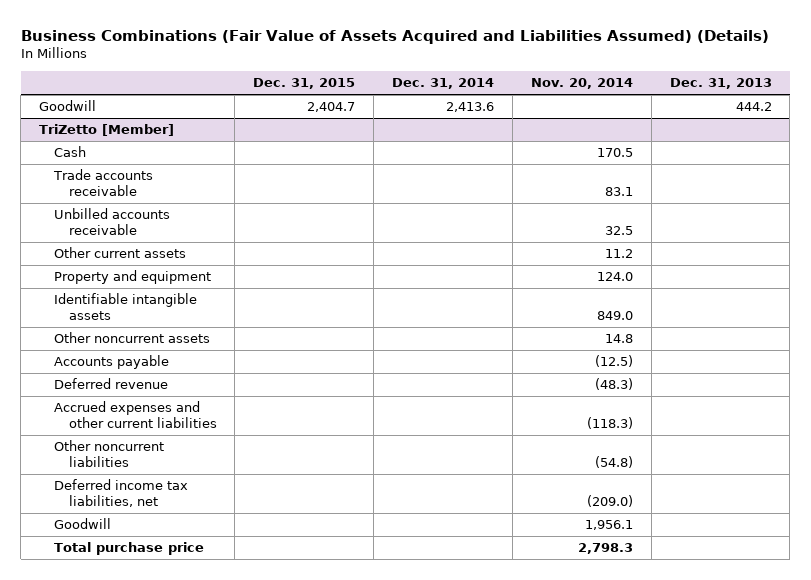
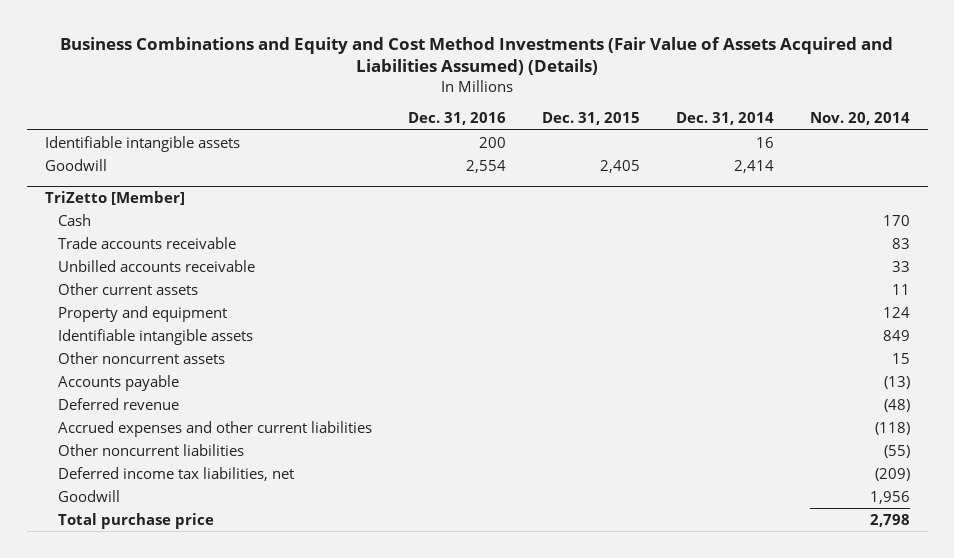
[20,29,769,44] Business Combinations (Fair Value of Assets Acquired and Liabilities Assumed) (Details) -> [60,36,894,76] Business Combinations and Equity and Cost Method Investments (Fair Value of Assets Acquired and Liabilities Assumed) (Details)
[669,78,772,90] Dec. 31, 2013 -> none
none -> [407,112,506,126] Dec. 31, 2016
none -> [44,135,240,152] Identifiable intangible assets
[307,102,356,113] 2,404.7 -> [599,159,640,173] 2,405
[446,102,495,113] 2,413.6 -> [733,159,774,173] 2,414
[596,148,633,158] 170.5 -> [882,214,910,226] 170
[604,187,633,197] 83.1 -> [891,237,910,249] 83
[604,226,633,236] 32.5 -> [891,260,910,272] 33
[604,249,633,259] 11.2 -> [891,283,910,295] 11
[596,272,633,282] 124.0 -> [882,306,910,318] 124
[596,311,633,321] 849.0 -> [882,329,910,341] 849
[604,334,633,344] 14.8 -> [891,352,910,364] 15
[594,355,633,368] (12.5) -> [883,375,910,389] (13)
[594,378,633,391] (48.3) -> [883,398,910,412] (48)
[586,417,633,430] (118.3) -> [874,421,910,435] (118)
[594,456,633,469] (54.8) -> [883,444,910,458] (55)
[586,495,633,508] (209.0) -> [874,467,910,481] (209)
[584,520,633,531] 1,956.1 -> [869,490,910,504] 1,956
[577,543,633,555] 2,798.3 -> [869,513,910,527] 2,798

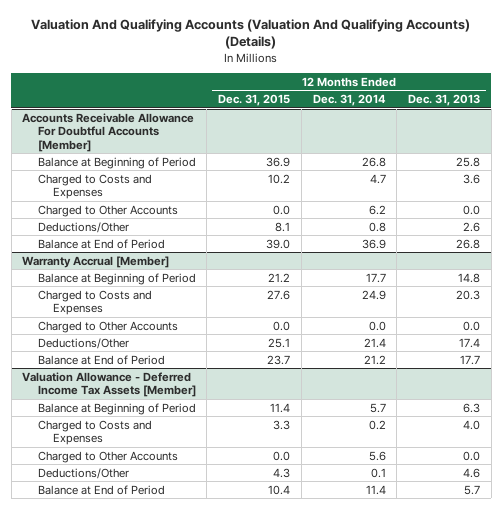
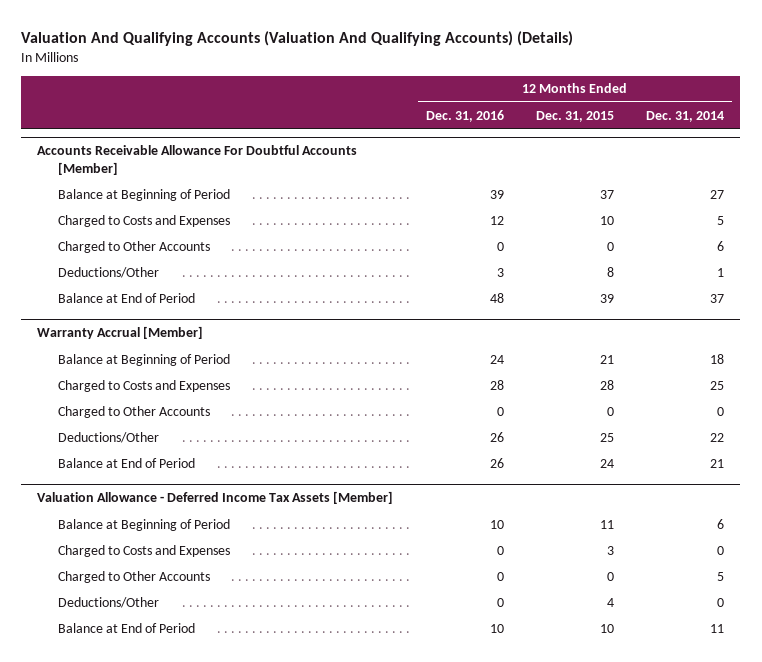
[408,94,481,107] Dec. 31, 2013 -> none
none -> [425,109,504,122] Dec. 31, 2016
[266,156,291,167] 36.9 -> [599,189,614,199] 37
[361,156,386,167] 26.8 -> [710,189,725,199] 27
[268,173,291,184] 10.2 -> [599,215,614,225] 10
[369,173,386,184] 4.7 -> [717,215,725,225] 5
[273,204,291,215] 0.0 -> [606,241,614,251] 0
[368,204,386,215] 6.2 -> [717,240,725,251] 6
[275,221,291,232] 8.1 -> [606,266,614,277] 8
[368,221,386,232] 0.8 -> [717,267,725,277] 1
[266,238,291,249] 39.0 -> [599,293,614,303] 39
[361,238,386,249] 36.9 -> [710,293,725,303] 37
[268,272,291,283] 21.2 -> [599,354,614,364] 21
[365,272,386,283] 17.7 -> [710,353,725,364] 18
[267,289,291,300] 27.6 -> [599,379,614,390] 28
[361,289,386,300] 24.9 -> [710,380,725,390] 25
[273,320,291,331] 0.0 -> [606,406,614,416] 0
[368,320,386,331] 0.0 -> [717,406,725,416] 0
[268,337,291,348] 25.1 -> [599,432,614,442] 25
[363,337,386,348] 21.4 -> [710,432,725,442] 22
[267,354,291,365] 23.7 -> [599,458,614,468] 24
[363,354,386,365] 21.2 -> [710,458,725,468] 21
[270,402,291,413] 11.4 -> [599,519,614,529] 11
[369,402,386,413] 5.7 -> [717,518,725,529] 6
[273,419,291,430] 3.3 -> [606,545,614,555] 3
[368,419,386,430] 0.2 -> [717,545,725,555] 0
[273,450,291,461] 0.0 -> [606,571,614,581] 0
[368,450,386,461] 5.6 -> [717,571,725,581] 5
[273,467,291,478] 4.3 -> [606,597,614,607] 4
[370,467,386,478] 0.1 -> [717,597,725,607] 0
[268,484,291,495] 10.4 -> [599,623,614,633] 10
[365,484,386,495] 11.4 -> [710,623,725,633] 11

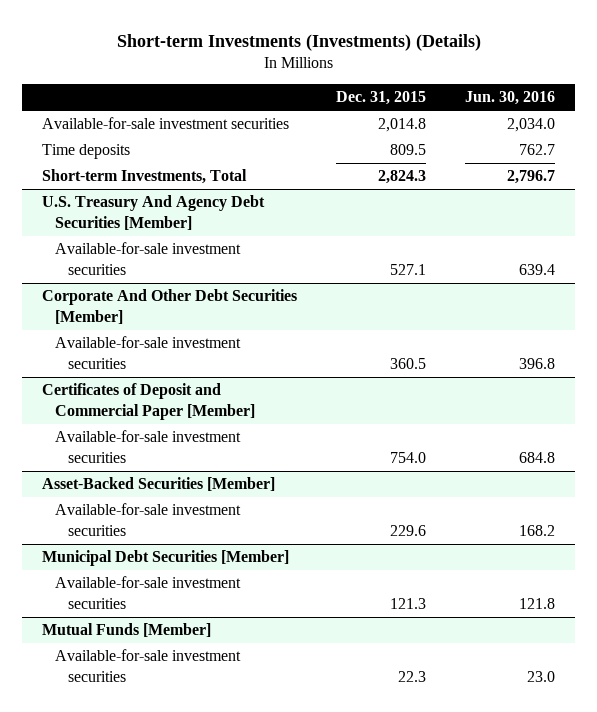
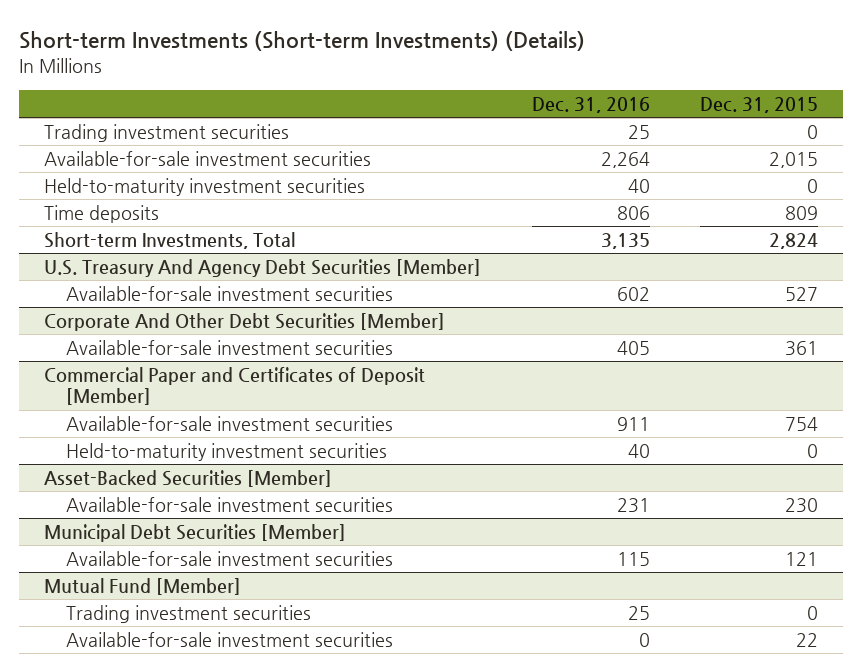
[116,33,481,51] Short-term Investments (Investments) (Details) -> [18,31,585,52] Short-term Investments (Short-term Investments) (Details)
[465,91,556,106] Jun. 30, 2016 -> none
none -> [531,96,650,113] Dec. 31, 2016
none -> [44,124,290,143] Trading investment securities
[378,118,427,133] 2,014.8 -> [769,152,819,169] 2,015
none -> [44,178,366,197] Held-to-maturity investment securities
[390,144,427,156] 809.5 -> [785,206,819,221] 809
[378,170,427,185] 2,824.3 -> [769,233,819,250] 2,824
[390,263,427,275] 527.1 -> [785,287,819,302] 527
[390,357,427,369] 360.5 -> [785,341,819,357] 361
[41,383,255,420] Certificates of Deposit and Commercial Paper [Member] -> [44,367,426,406] Commercial Paper and Certificates of Deposit [Member]
[390,451,427,463] 754.0 -> [785,417,819,432] 754
none -> [66,443,388,462] Held-to-maturity investment securities
[390,524,427,536] 229.6 -> [785,498,819,514] 230
[390,597,427,609] 121.3 -> [785,552,819,567] 121
[41,623,211,638] Mutual Funds [Member] -> [44,578,242,596] Mutual Fund [Member]
none -> [66,605,312,624] Trading investment securities
[398,670,427,682] 22.3 -> [796,633,819,648] 22

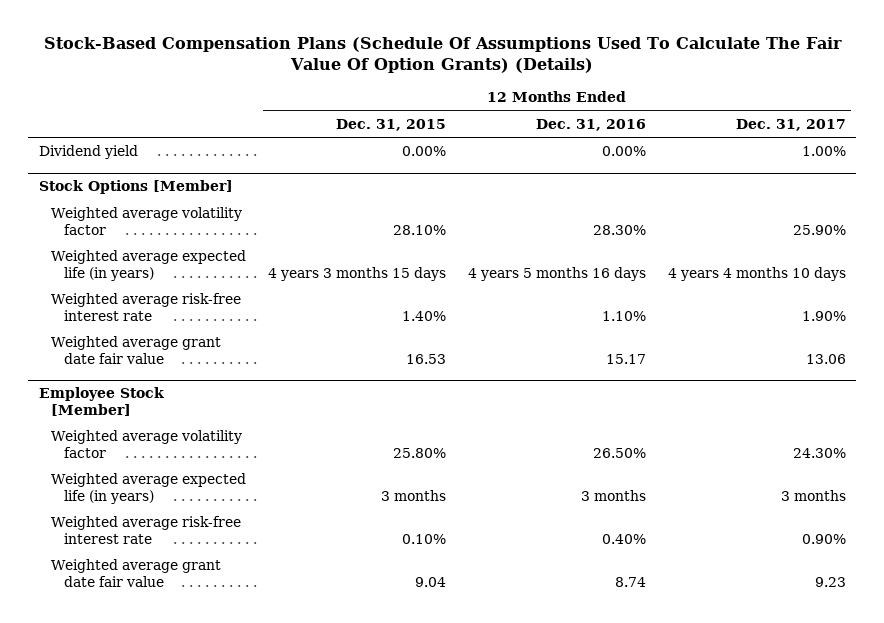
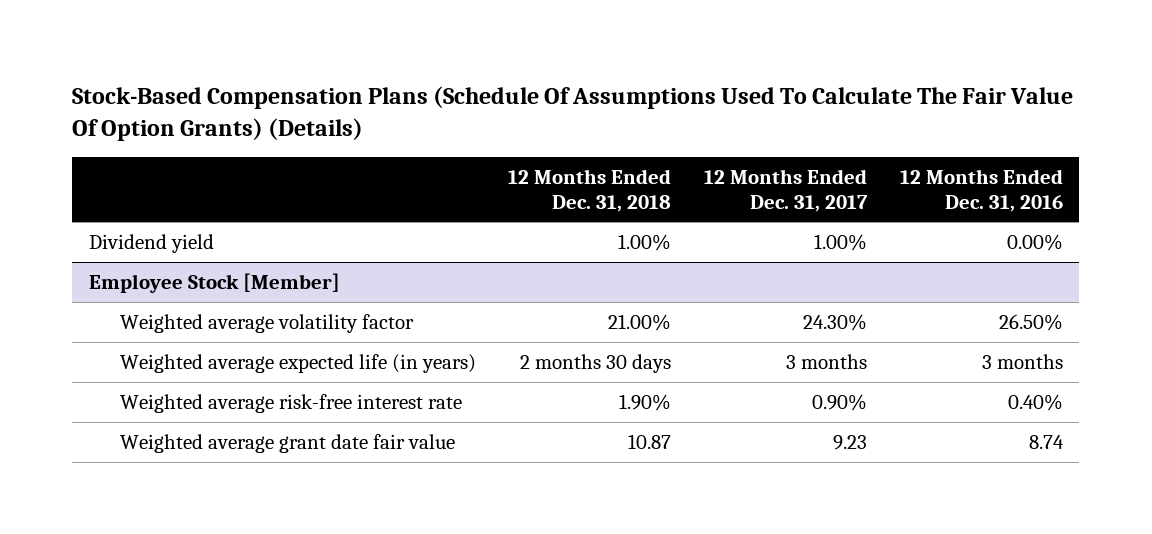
[335,118,446,131] Dec. 31, 2015 -> none
none -> [508,168,672,212] 12 Months Ended Dec. 31, 2018
[38,180,233,195] Stock Options [Member] -> none
[51,207,243,235] Weighted average volatility factor -> none
[51,250,247,281] Weighted average expected life (in years) -> none
[51,293,242,321] Weighted average risk-free interest rate -> none
[51,336,222,364] Weighted average grant date fair value -> none

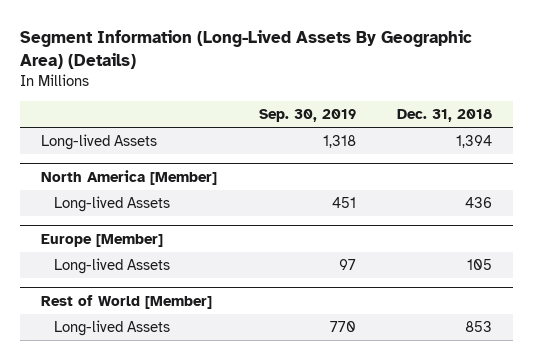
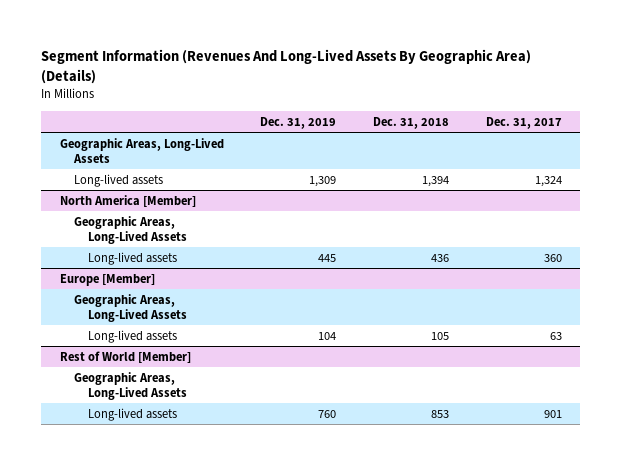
[20,30,473,70] Segment Information (Long-Lived Assets By Geographic Area) (Details) -> [41,49,532,84] Segment Information (Revenues And Long-Lived Assets By Geographic Area) (Details)
[258,109,356,123] Sep. 30, 2019 -> none
none -> [260,116,337,129] Dec. 31, 2019
none -> [485,116,562,129] Dec. 31, 2017
none -> [59,137,224,163] Geographic Areas, Long-Lived Assets
[41,134,158,151] Long-lived Assets -> [74,173,164,187] Long-lived assets
none -> [74,215,188,244] Geographic Areas, Long-Lived Assets
[54,196,171,213] Long-lived Assets -> [88,251,178,265] Long-lived assets
none -> [74,293,188,322] Geographic Areas, Long-Lived Assets
[54,258,171,275] Long-lived Assets -> [88,329,178,343] Long-lived assets
none -> [74,371,188,400] Geographic Areas, Long-Lived Assets
[54,320,171,337] Long-lived Assets -> [88,407,178,421] Long-lived assets

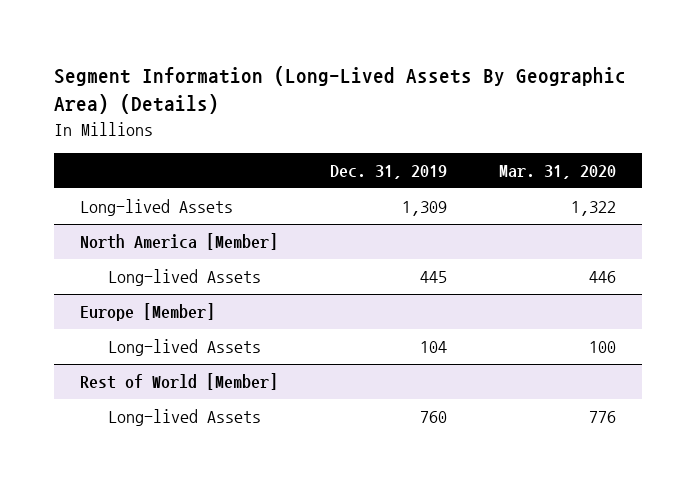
[41,49,532,84] Segment Information (Revenues And Long-Lived Assets By Geographic Area) (Details) -> [54,66,627,115] Segment Information (Long-Lived Assets By Geographic Area) (Details)
[373,116,450,129] Dec. 31, 2018 -> none
[485,116,562,129] Dec. 31, 2017 -> none
none -> [498,164,616,179] Mar. 31, 2020
[59,137,224,163] Geographic Areas, Long-Lived Assets -> none
[74,173,164,187] Long-lived assets -> [80,199,234,217] Long-lived Assets
[74,215,188,244] Geographic Areas, Long-Lived Assets -> none
[88,251,178,265] Long-lived assets -> [107,269,261,287] Long-lived Assets
[74,293,188,322] Geographic Areas, Long-Lived Assets -> none
[88,329,178,343] Long-lived assets -> [107,339,261,357] Long-lived Assets
[74,371,188,400] Geographic Areas, Long-Lived Assets -> none
[88,407,178,421] Long-lived assets -> [107,409,261,427] Long-lived Assets

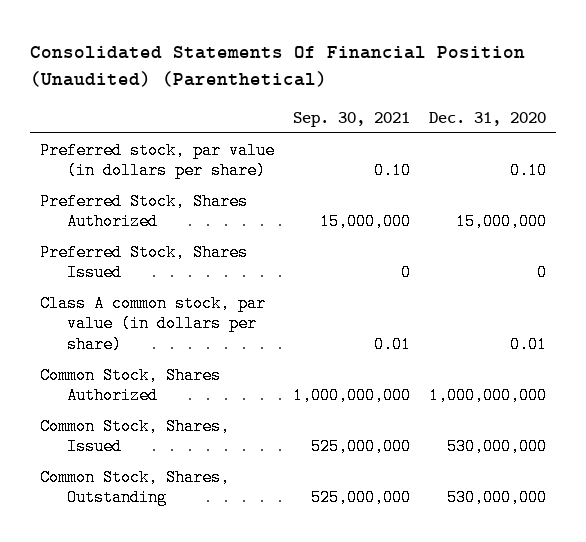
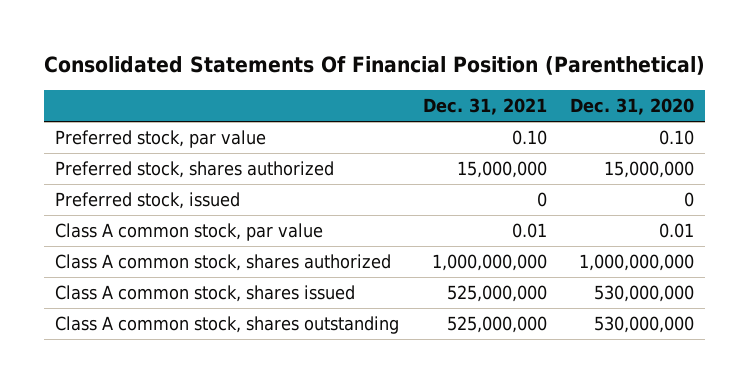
[30,45,526,88] Consolidated Statements Of Financial Position (Unaudited) (Parenthetical) -> [43,55,705,75] Consolidated Statements Of Financial Position (Parenthetical)
[293,112,411,128] Sep. 30, 2021 -> none
none -> [422,98,547,116] Dec. 31, 2021
[40,141,276,180] Preferred stock, par value (in dollars per share) -> [55,130,267,149] Preferred stock, par value
[40,192,249,231] Preferred Stock, Shares Authorized -> [55,161,335,179] Preferred stock, shares authorized
[40,243,249,282] Preferred Stock, Shares Issued -> [55,192,241,210] Preferred stock, issued
[40,294,267,354] Class A common stock, par value (in dollars per share) -> [55,223,324,242] Class A common stock, par value
[40,366,222,405] Common Stock, Shares Authorized -> [55,254,392,272] Class A common stock, shares authorized
[40,417,231,456] Common Stock, Shares, Issued -> [55,285,356,303] Class A common stock, shares issued
[40,468,231,507] Common Stock, Shares, Outstanding -> [55,316,400,335] Class A common stock, shares outstanding

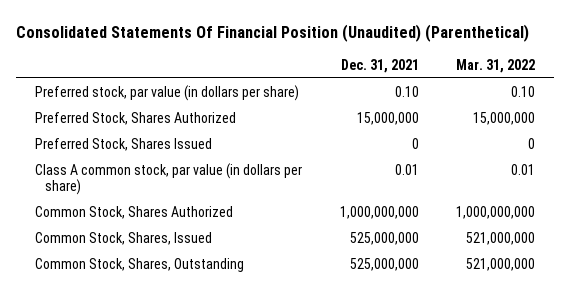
[43,55,705,75] Consolidated Statements Of Financial Position (Parenthetical) -> [16,24,530,43] Consolidated Statements Of Financial Position (Unaudited) (Parenthetical)
[569,98,694,116] Dec. 31, 2020 -> none
none -> [456,58,536,73] Mar. 31, 2022
[55,130,267,149] Preferred stock, par value -> [35,84,300,101] Preferred stock, par value (in dollars per share)
[55,161,335,179] Preferred stock, shares authorized -> [35,111,237,125] Preferred Stock, Shares Authorized
[55,192,241,210] Preferred stock, issued -> [35,137,213,151] Preferred Stock, Shares Issued
[55,223,324,242] Class A common stock, par value -> [35,162,303,196] Class A common stock, par value (in dollars per share)
[55,254,392,272] Class A common stock, shares authorized -> [35,205,234,219] Common Stock, Shares Authorized
[55,285,356,303] Class A common stock, shares issued -> [35,231,213,245] Common Stock, Shares, Issued
[55,316,400,335] Class A common stock, shares outstanding -> [35,257,245,272] Common Stock, Shares, Outstanding

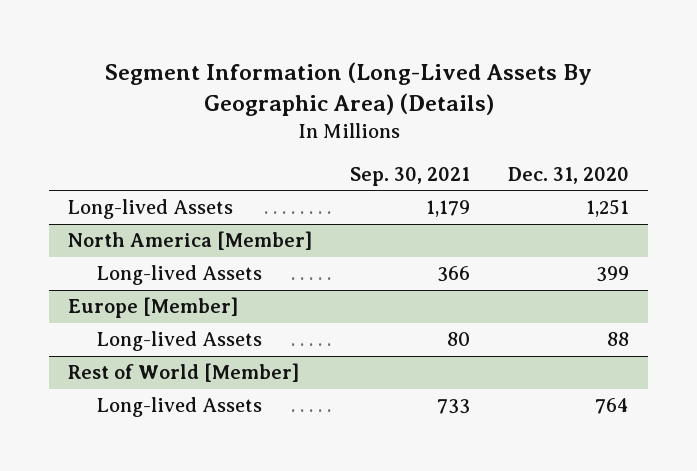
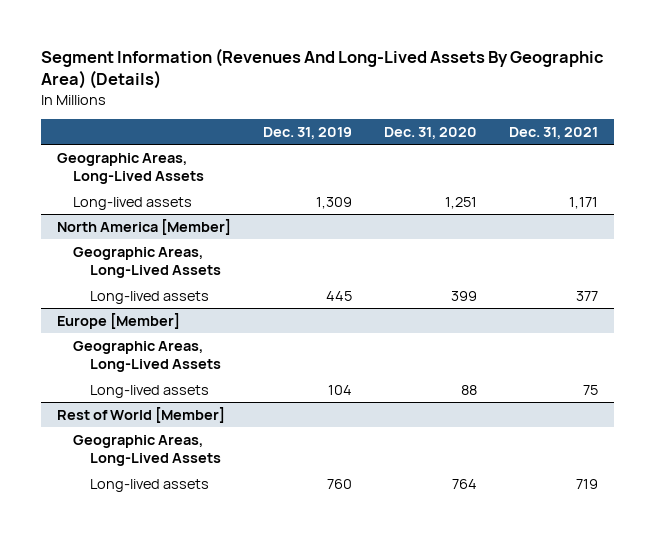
[104,61,592,116] Segment Information (Long-Lived Assets By Geographic Area) (Details) -> [40,48,604,90] Segment Information (Revenues And Long-Lived Assets By Geographic Area) (Details)
[350,166,471,186] Sep. 30, 2021 -> none
none -> [262,127,352,140] Dec. 31, 2019
none -> [509,127,599,140] Dec. 31, 2021
none -> [56,152,205,185] Geographic Areas, Long-Lived Assets
[67,199,233,220] Long-lived Assets -> [73,196,193,210] Long-lived assets
none -> [73,246,221,279] Geographic Areas, Long-Lived Assets
[97,265,263,286] Long-lived Assets -> [89,290,209,304] Long-lived assets
none -> [73,340,221,373] Geographic Areas, Long-Lived Assets
[97,331,263,352] Long-lived Assets -> [89,384,209,398] Long-lived assets
none -> [73,434,221,467] Geographic Areas, Long-Lived Assets
[97,397,263,418] Long-lived Assets -> [89,478,209,492] Long-lived assets

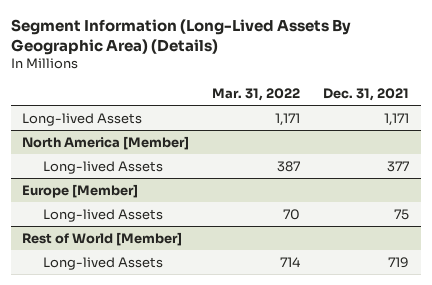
[40,48,604,90] Segment Information (Revenues And Long-Lived Assets By Geographic Area) (Details) -> [10,18,351,56] Segment Information (Long-Lived Assets By Geographic Area) (Details)
[262,127,352,140] Dec. 31, 2019 -> none
[383,127,477,140] Dec. 31, 2020 -> none
none -> [212,88,301,102] Mar. 31, 2022
[56,152,205,185] Geographic Areas, Long-Lived Assets -> none
[73,196,193,210] Long-lived assets -> [22,112,143,126] Long-lived Assets
[73,246,221,279] Geographic Areas, Long-Lived Assets -> none
[89,290,209,304] Long-lived assets -> [42,160,163,174] Long-lived Assets
[73,340,221,373] Geographic Areas, Long-Lived Assets -> none
[89,384,209,398] Long-lived assets -> [42,208,163,222] Long-lived Assets
[73,434,221,467] Geographic Areas, Long-Lived Assets -> none
[89,478,209,492] Long-lived assets -> [42,256,163,270] Long-lived Assets

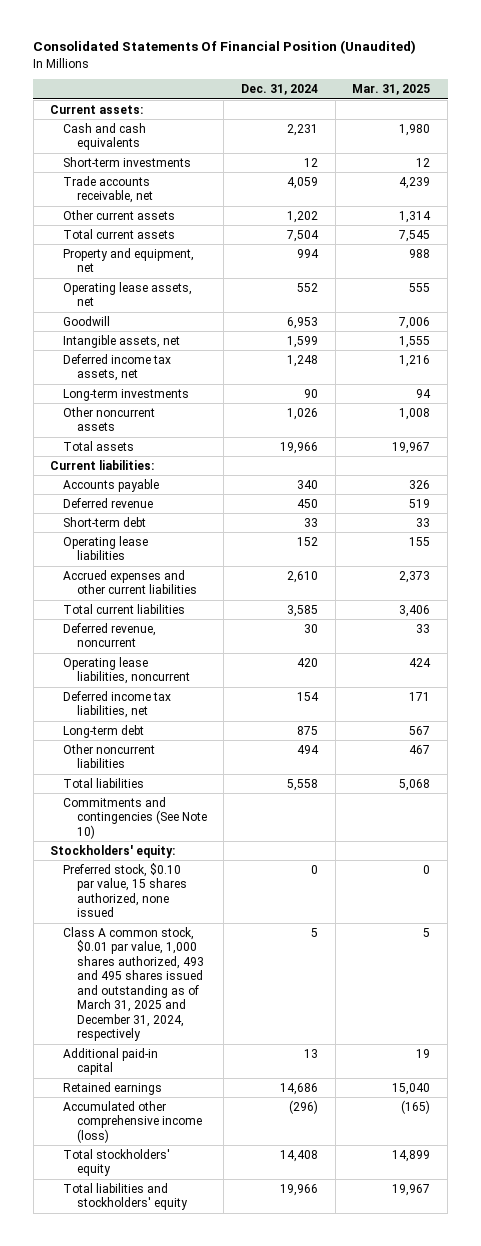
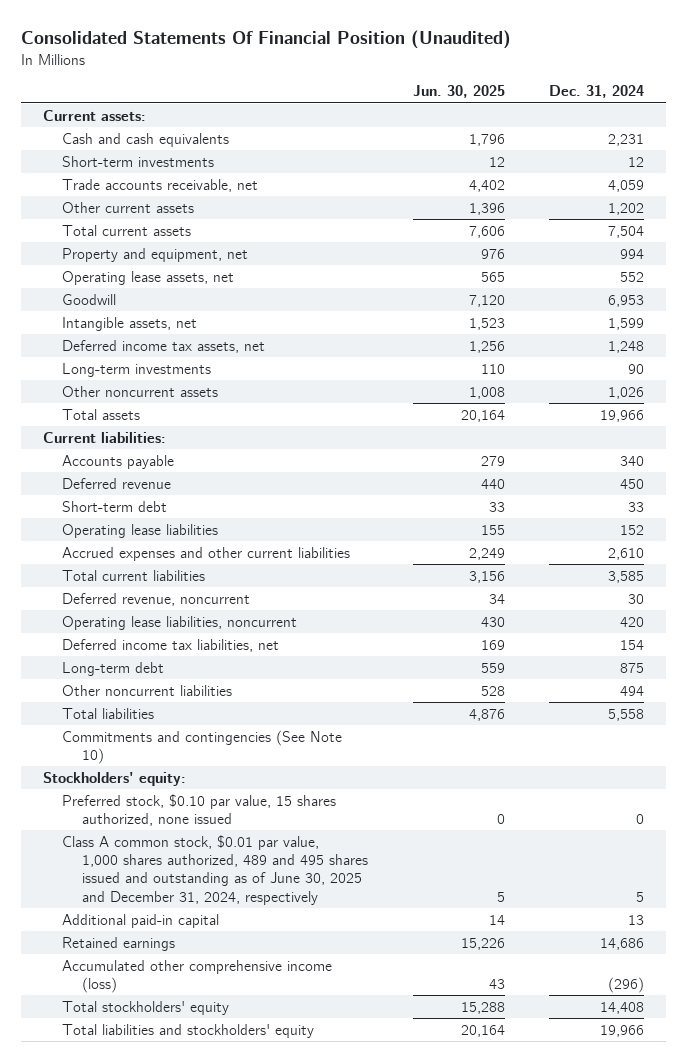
[352,84,431,96] Mar. 31, 2025 -> none
none -> [412,85,505,99] Jun. 30, 2025
[63,926,204,1042] Class A common stock, $0.01 par value, 1,000 shares authorized, 493 and 495 shares issued and outstanding as of March 31, 2025 and December 31, 2024, respectively -> [62,834,369,905] Class A common stock, $0.01 par value, 1,000 shares authorized, 489 and 495 shares issued and outstanding as of June 30, 2025 and December 31, 2024, respectively

